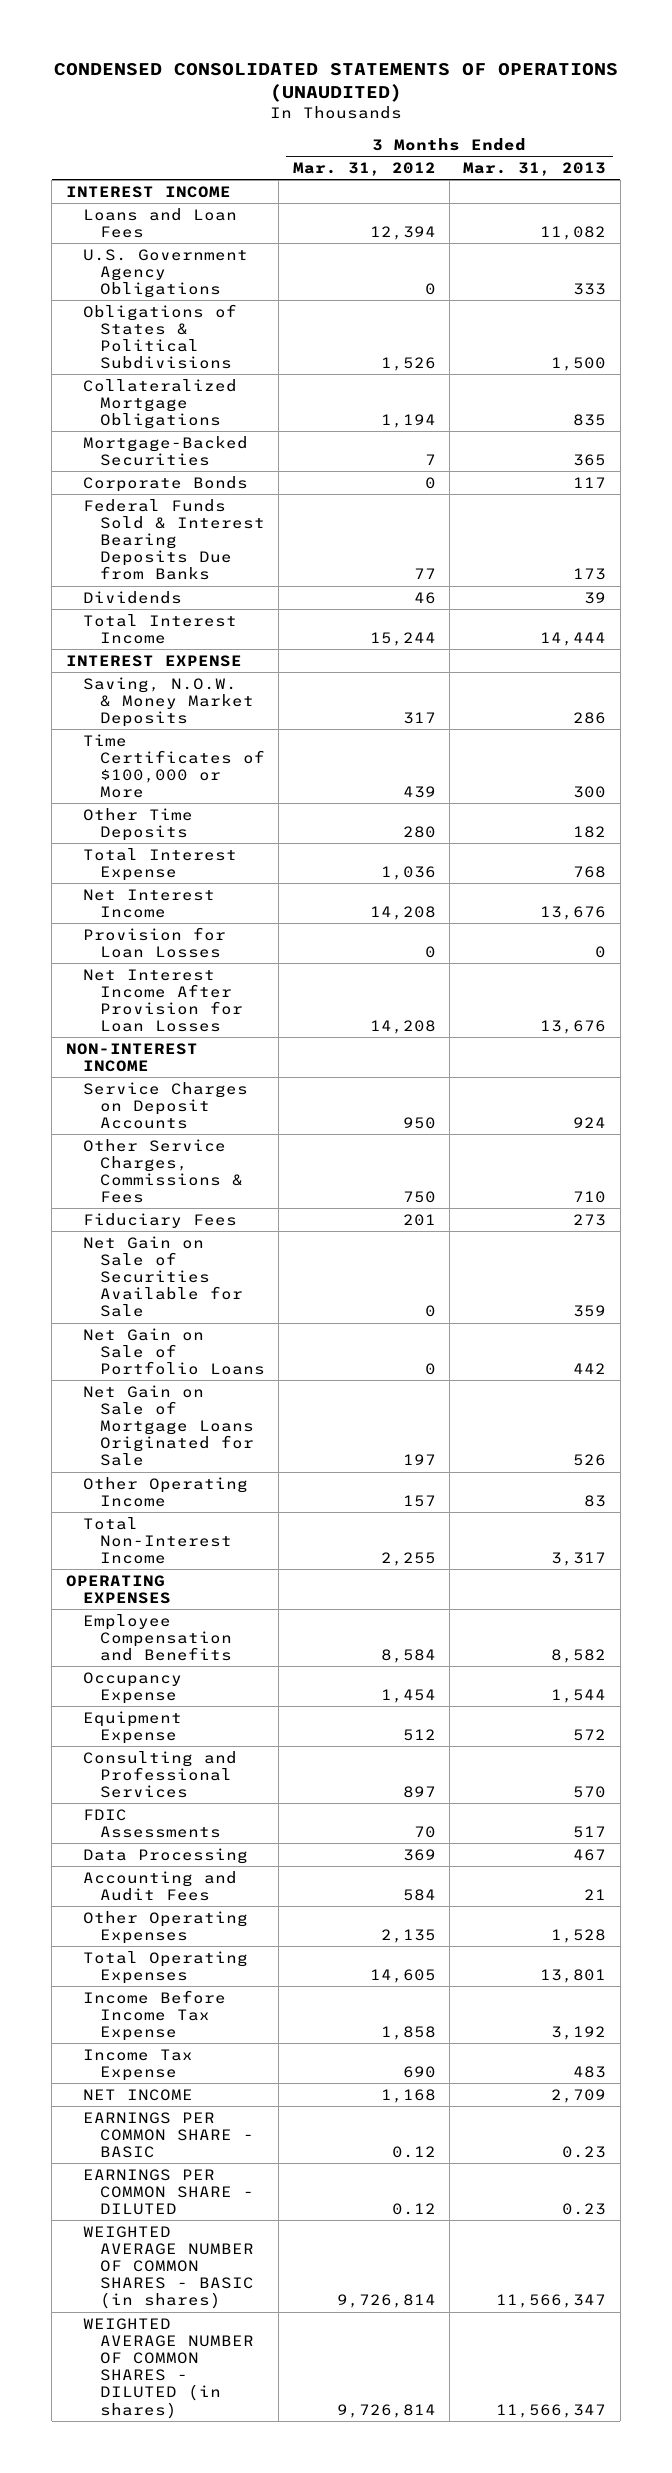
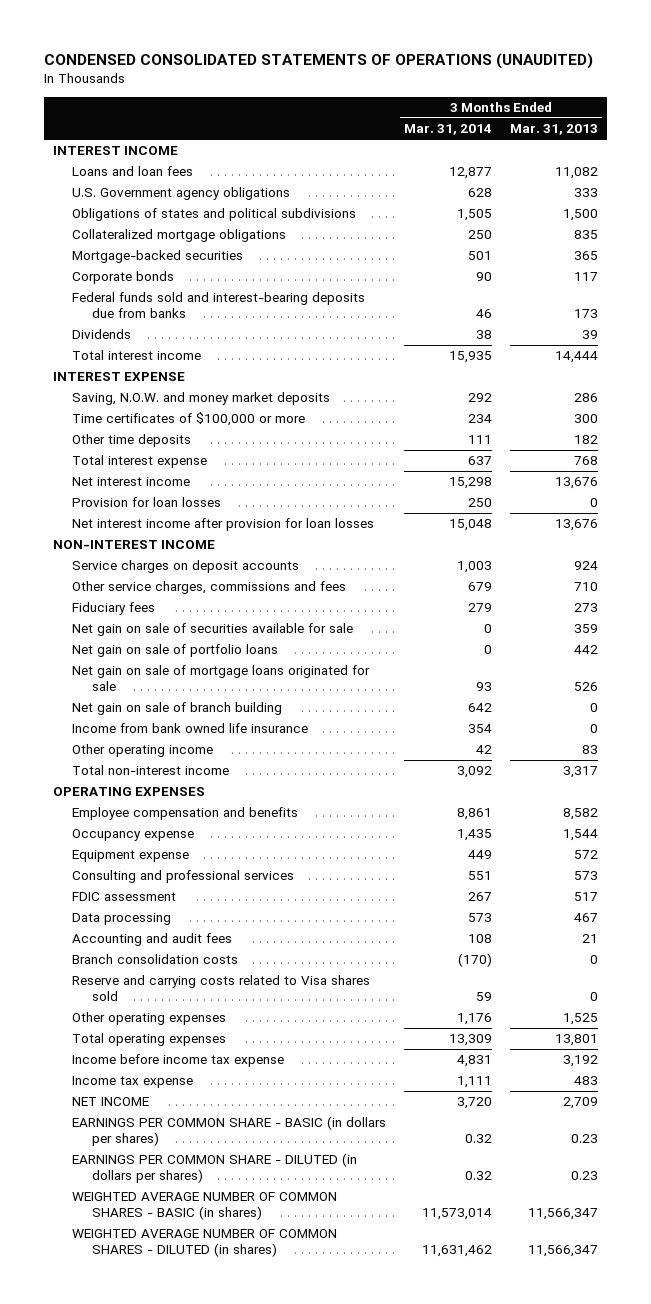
[292,161,436,176] Mar. 31, 2012 -> none
none -> [404,124,493,136] Mar. 31, 2014
[82,207,237,238] Loans and Loan Fees -> [72,166,194,177] Loans and loan fees
[82,248,248,299] U.S. Government Agency Obligations -> [72,187,291,201] U.S. Government agency obligations
[82,303,237,370] Obligations of States & Political Subdivisions -> [72,208,357,222] Obligations of states and political subdivisions
[82,378,237,430] Collateralized Mortgage Obligations -> [72,229,287,243] Collateralized mortgage obligations
[82,435,248,466] Mortgage-Backed Securities -> [72,250,244,264] Mortgage-backed securities
[82,475,248,492] Corporate Bonds -> [72,271,175,285] Corporate bonds
[82,498,265,581] Federal Funds Sold & Interest Bearing Deposits Due from Banks -> [72,292,366,319] Federal funds sold and interest-bearing deposits due from banks
[82,613,237,644] Total Interest Income -> [72,350,202,361] Total interest income
[82,676,254,728] Saving, N.O.W. & Money Market Deposits -> [72,392,331,406] Saving, N.O.W. and money market deposits
[82,733,265,799] Time Certificates of $100,000 or More -> [72,412,306,427] Time certificates of $100,000 or more
[82,807,193,841] Other Time Deposits -> [72,434,192,448] Other time deposits
[82,847,237,881] Total Interest Expense -> [72,455,208,469] Total interest expense
[82,888,215,918] Net Interest Income -> [72,477,191,487] Net interest income
[82,926,226,958] Provision for Loan Losses -> [72,497,222,508] Provision for loan losses
[82,968,243,1033] Net Interest Income After Provision for Loan Losses -> [72,518,375,532] Net interest income after provision for loan losses
[82,1081,248,1130] Service Charges on Deposit Accounts -> [72,560,300,574] Service charges on deposit accounts
[82,1138,243,1204] Other Service Charges, Commissions & Fees -> [72,581,347,595] Other service charges, commissions and fees
[82,1212,237,1228] Fiduciary Fees -> [72,602,156,616] Fiduciary fees
[82,1235,243,1318] Net Gain on Sale of Securities Available for Sale -> [72,623,354,637] Net gain on sale of securities available for sale
[82,1327,265,1376] Net Gain on Sale of Portfolio Loans -> [72,644,279,658] Net gain on sale of portfolio loans
[82,1384,254,1467] Net Gain on Sale of Mortgage Loans Originated for Sale -> [72,665,371,692] Net gain on sale of mortgage loans originated for sale
none -> [72,702,283,716] Net gain on sale of branch building
none -> [72,723,309,734] Income from bank owned life insurance
[82,1476,248,1507] Other Operating Income -> [72,744,214,758] Other operating income
[82,1516,232,1565] Total Non-Interest Income -> [72,765,230,776] Total non-interest income
[82,1613,232,1662] Employee Compensation and Benefits -> [72,807,299,821] Employee compensation and benefits
[82,1671,182,1704] Occupancy Expense -> [72,829,195,842] Occupancy expense
[82,1710,182,1744] Equipment Expense -> [72,850,190,863] Equipment expense
[82,1750,237,1799] Consulting and Professional Services -> [72,870,295,884] Consulting and professional services
[573,1786,607,1799] 570 -> [573,871,598,881] 573
[82,1808,221,1838] FDIC Assessments -> [72,892,177,902] FDIC assessment
[82,1847,248,1864] Data Processing -> [72,913,172,926] Data processing
[82,1870,237,1901] Accounting and Audit Fees -> [72,933,233,947] Accounting and audit fees
none -> [72,954,239,965] Branch consolidation costs
none -> [72,975,371,1002] Reserve and carrying costs related to Visa shares sold
[82,1910,248,1944] Other Operating Expenses -> [72,1012,227,1026] Other operating expenses
[551,1928,607,1943] 1,528 -> [562,1013,598,1026] 1,525
[82,1950,248,1984] Total Operating Expenses -> [72,1033,227,1047] Total operating expenses
[82,1989,226,2042] Income Before Income Tax Expense -> [72,1054,285,1068] Income before income tax expense
[82,2048,193,2081] Income Tax Expense -> [72,1076,194,1089] Income tax expense
[82,2111,254,2159] EARNINGS PER COMMON SHARE - BASIC -> [72,1116,387,1147] EARNINGS PER COMMON SHARE - BASIC (in dollars per shares)
[82,2168,254,2216] EARNINGS PER COMMON SHARE - DILUTED -> [72,1153,358,1184] EARNINGS PER COMMON SHARE - DILUTED (in dollars per shares)

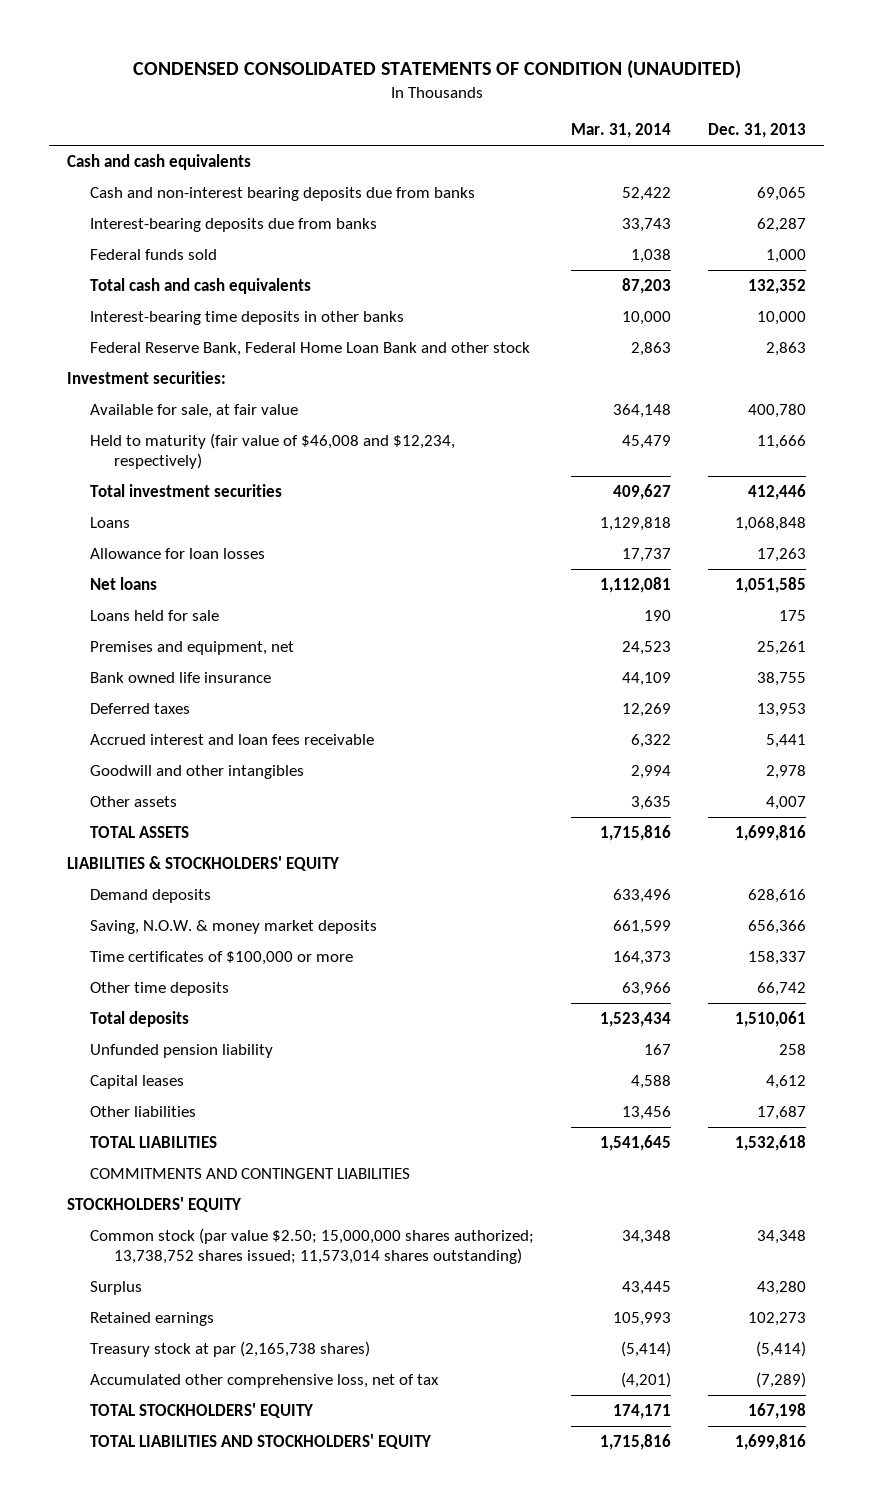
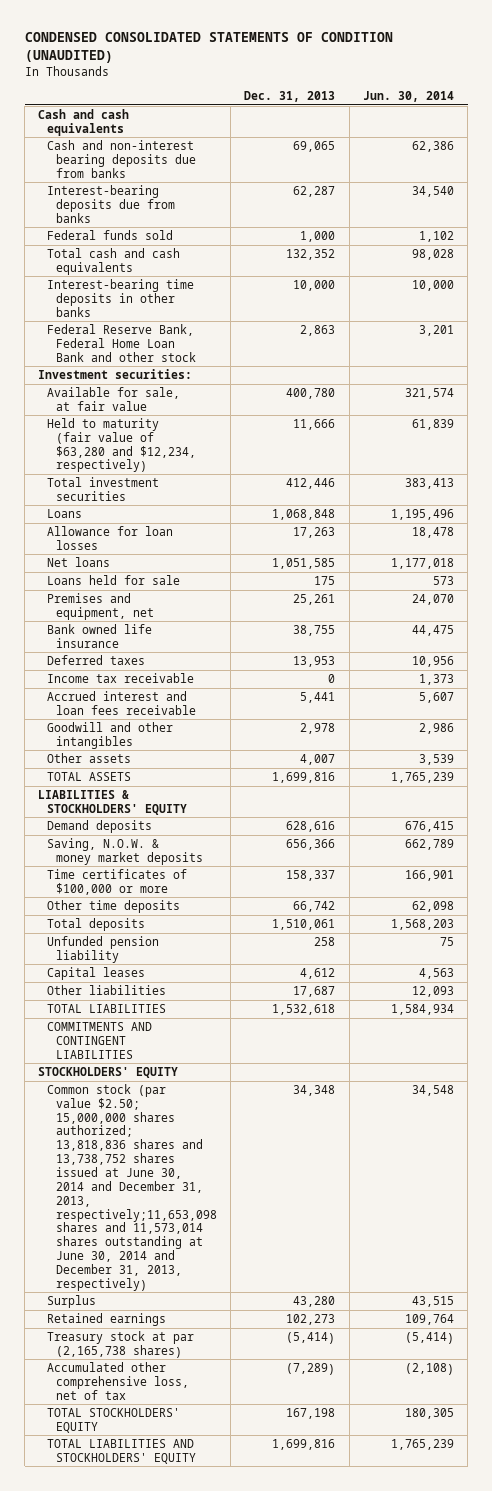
[571,123,672,139] Mar. 31, 2014 -> none
none -> [362,91,454,103] Jun. 30, 2014
[90,432,456,470] Held to maturity (fair value of $46,008 and $12,234, respectively) -> [47,417,197,473] Held to maturity (fair value of $63,280 and $12,234, respectively)
none -> [47,672,195,683] Income tax receivable
[90,1227,535,1265] Common stock (par value $2.50; 15,000,000 shares authorized; 13,738,752 shares issued; 11,573,014 shares outstanding) -> [47,1083,218,1291] Common stock (par value $2.50; 15,000,000 shares authorized; 13,818,836 shares and 13,738,752 shares issued at June 30, 2014 and December 31, 2013, respectively;11,653,098 shares and 11,573,014 shares outstanding at June 30, 2014 and December 31, 2013, respectively)

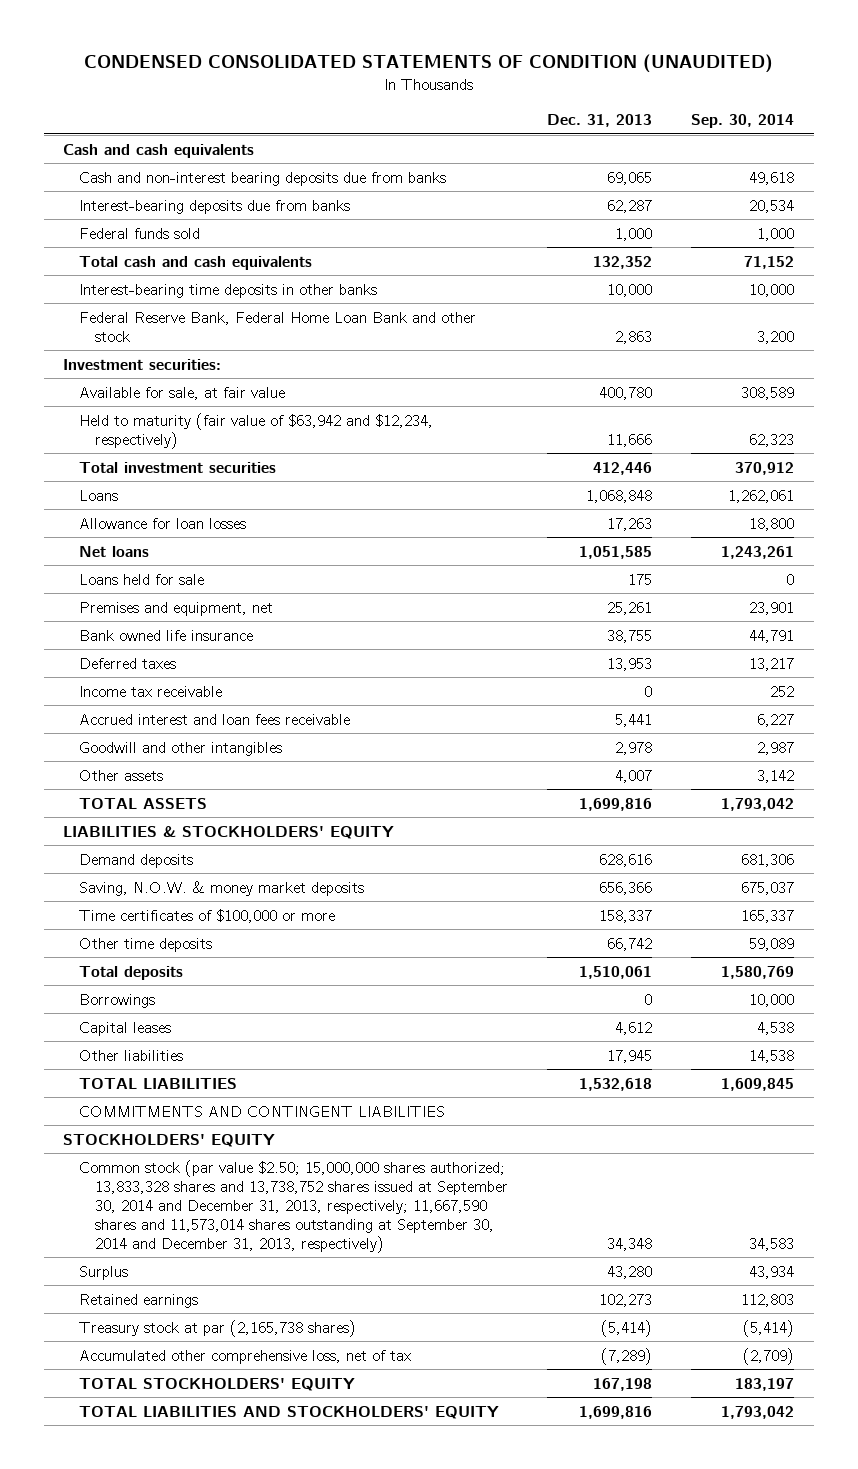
[362,91,454,103] Jun. 30, 2014 -> none
none -> [691,113,795,128] Sep. 30, 2014
[47,417,197,473] Held to maturity (fair value of $63,280 and $12,234, respectively) -> [79,412,434,449] Held to maturity (fair value of $63,942 and $12,234, respectively)
[47,935,160,963] Unfunded pension liability -> none
none -> [79,993,156,1008] Borrowings
[293,985,336,997] 17,687 -> [607,1049,653,1063] 17,945
[47,1083,218,1291] Common stock (par value $2.50; 15,000,000 shares authorized; 13,818,836 shares and 13,738,752 shares issued at June 30, 2014 and December 31, 2013, respectively;11,653,098 shares and 11,573,014 shares outstanding at June 30, 2014 and December 31, 2013, respectively) -> [79,1159,508,1253] Common stock (par value $2.50; 15,000,000 shares authorized; 13,833,328 shares and 13,738,752 shares issued at September 30, 2014 and December 31, 2013, respectively; 11,667,590 shares and 11,573,014 shares outstanding at September 30, 2014 and December 31, 2013, respectively)

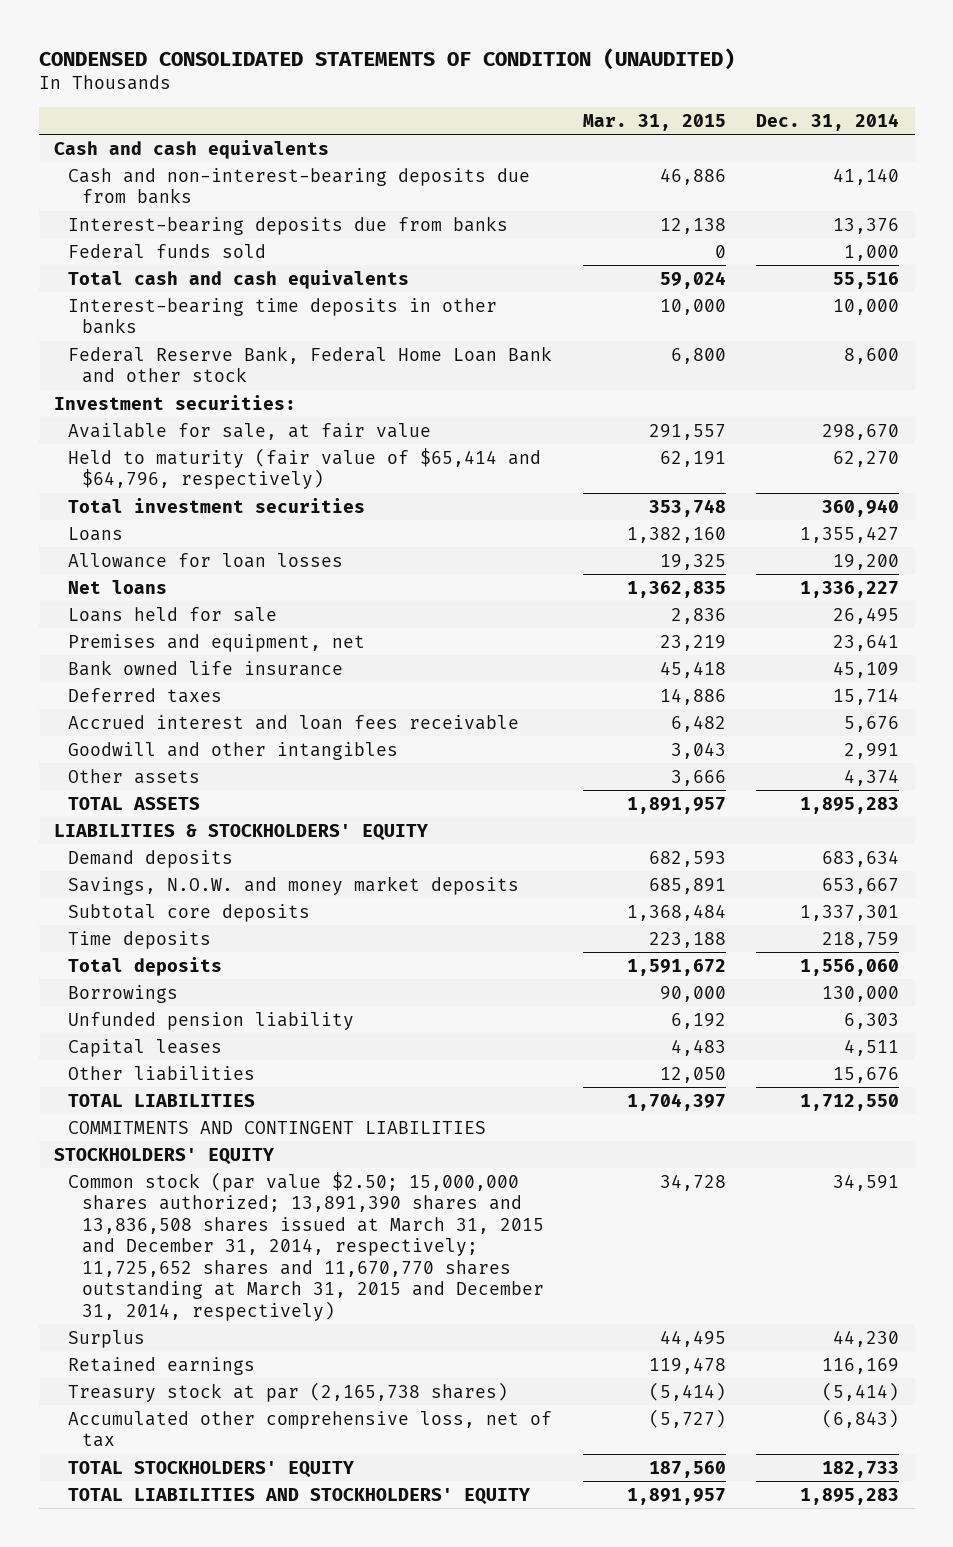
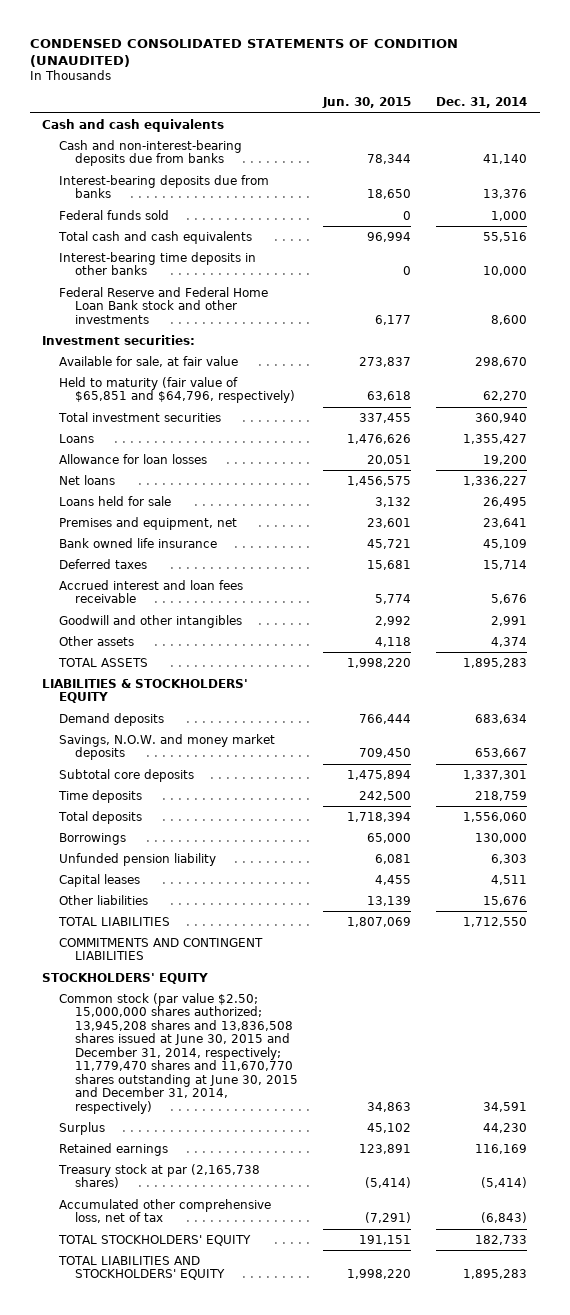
[582,113,726,131] Mar. 31, 2015 -> none
none -> [321,97,411,109] Jun. 30, 2015
[68,345,553,384] Federal Reserve Bank, Federal Home Loan Bank and other stock -> [58,286,268,324] Federal Reserve and Federal Home Loan Bank stock and other investments
[68,447,542,490] Held to maturity (fair value of $65,414 and $64,796, respectively) -> [58,376,295,404] Held to maturity (fair value of $65,851 and $64,796, respectively)
[68,1171,545,1321] Common stock (par value $2.50; 15,000,000 shares authorized; 13,891,390 shares and 13,836,508 shares issued at March 31, 2015 and December 31, 2014, respectively; 11,725,652 shares and 11,670,770 shares outstanding at March 31, 2015 and December 31, 2014, respectively) -> [58,992,298,1114] Common stock (par value $2.50; 15,000,000 shares authorized; 13,945,208 shares and 13,836,508 shares issued at June 30, 2015 and December 31, 2014, respectively; 11,779,470 shares and 11,670,770 shares outstanding at June 30, 2015 and December 31, 2014, respectively)

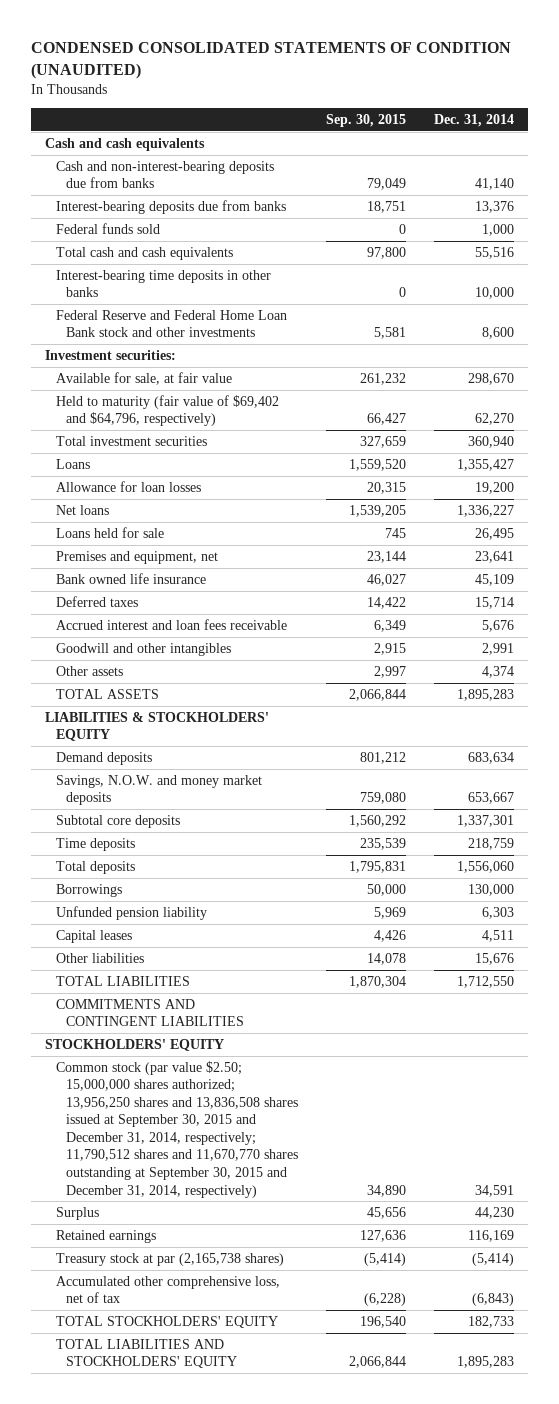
[321,97,411,109] Jun. 30, 2015 -> none
none -> [325,113,406,127] Sep. 30, 2015
[58,376,295,404] Held to maturity (fair value of $65,851 and $64,796, respectively) -> [55,394,279,427] Held to maturity (fair value of $69,402 and $64,796, respectively)
[58,992,298,1114] Common stock (par value $2.50; 15,000,000 shares authorized; 13,945,208 shares and 13,836,508 shares issued at June 30, 2015 and December 31, 2014, respectively; 11,779,470 shares and 11,670,770 shares outstanding at June 30, 2015 and December 31, 2014, respectively) -> [55,1060,299,1198] Common stock (par value $2.50; 15,000,000 shares authorized; 13,956,250 shares and 13,836,508 shares issued at September 30, 2015 and December 31, 2014, respectively; 11,790,512 shares and 11,670,770 shares outstanding at September 30, 2015 and December 31, 2014, respectively)

